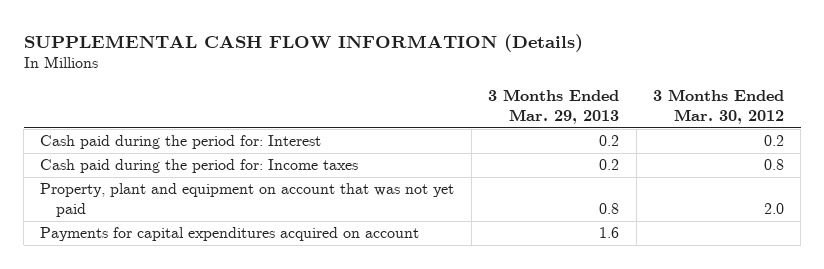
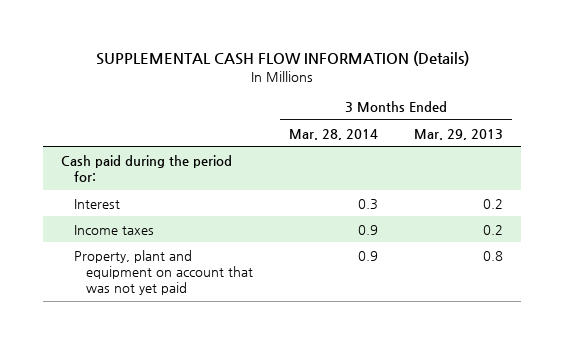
[652,89,784,124] 3 Months Ended Mar. 30, 2012 -> none
none -> [288,128,378,140] Mar. 28, 2014
none -> [60,154,232,182] Cash paid during the period for:
[40,135,322,150] Cash paid during the period for: Interest -> [73,198,120,209] Interest
[40,159,359,174] Cash paid during the period for: Income taxes -> [73,224,154,235] Income taxes
[40,227,420,242] Payments for capital expenditures acquired on account -> none

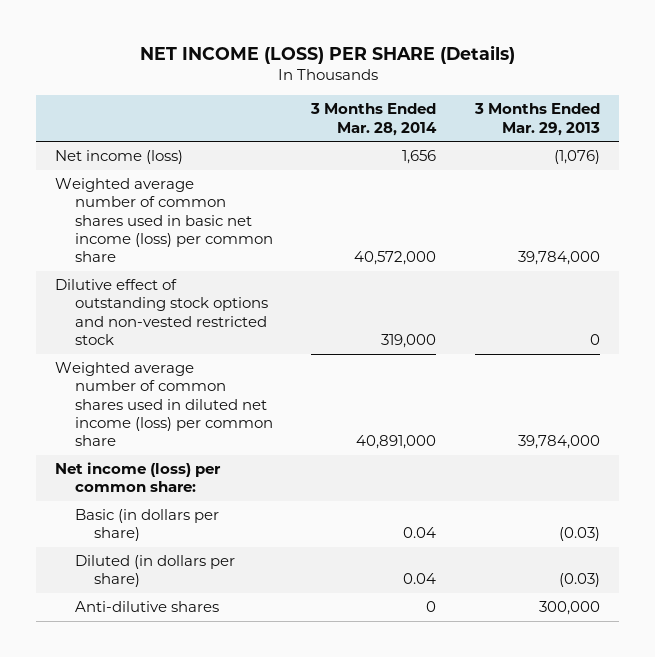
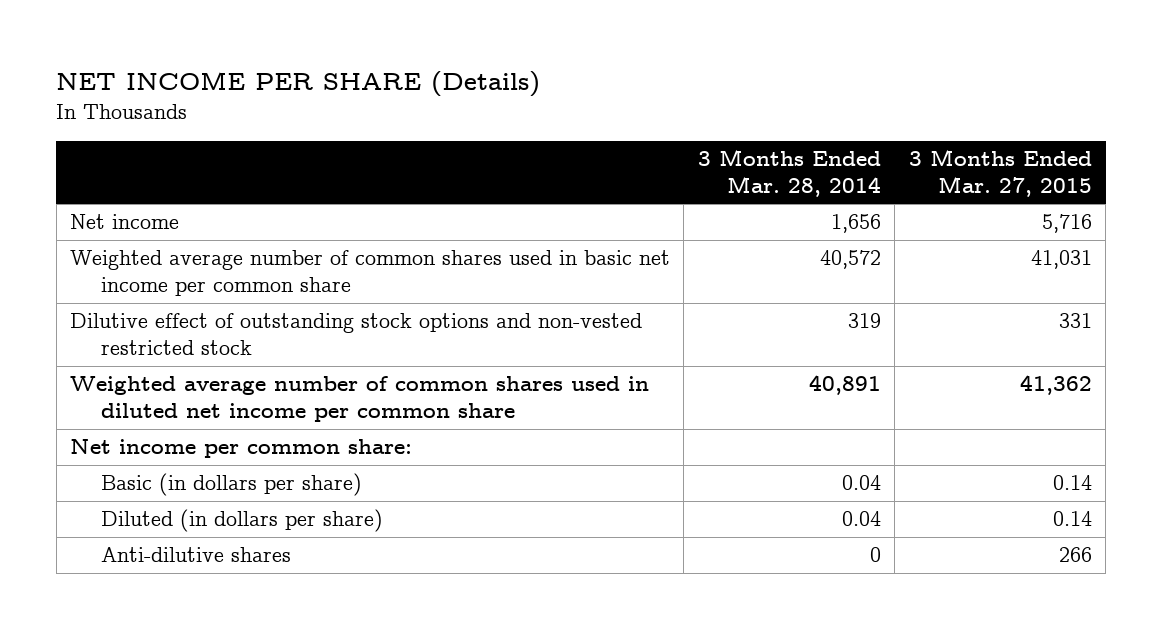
[139,44,515,64] NET INCOME (LOSS) PER SHARE (Details) -> [56,70,541,97] NET INCOME PER SHARE (Details)
[473,103,600,136] 3 Months Ended Mar. 29, 2013 -> none
none -> [908,148,1092,197] 3 Months Ended Mar. 27, 2015
[55,150,184,165] Net income (loss) -> [70,214,180,230] Net income
[55,178,273,263] Weighted average number of common shares used in basic net income (loss) per common share -> [70,250,671,297] Weighted average number of common shares used in basic net income per common share
[354,251,437,266] 40,572,000 -> [819,250,881,270] 40,572
[381,334,437,349] 319,000 -> [847,313,881,329] 319
[55,362,273,447] Weighted average number of common shares used in diluted net income (loss) per common share -> [70,376,650,423] Weighted average number of common shares used in diluted net income per common share
[356,435,437,450] 40,891,000 -> [808,375,881,396] 40,891
[55,462,222,493] Net income (loss) per common share: -> [70,439,413,459] Net income per common share:

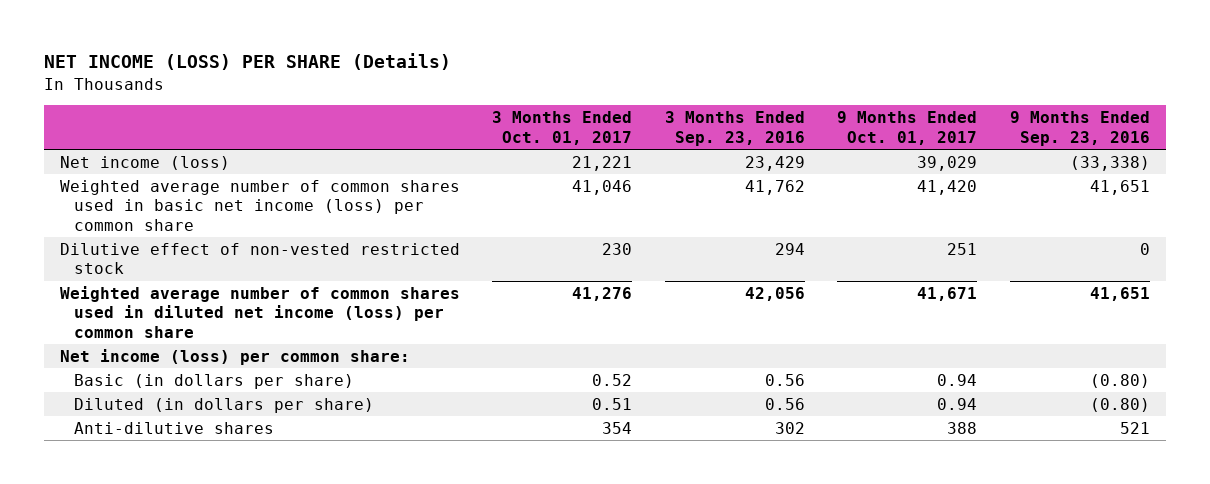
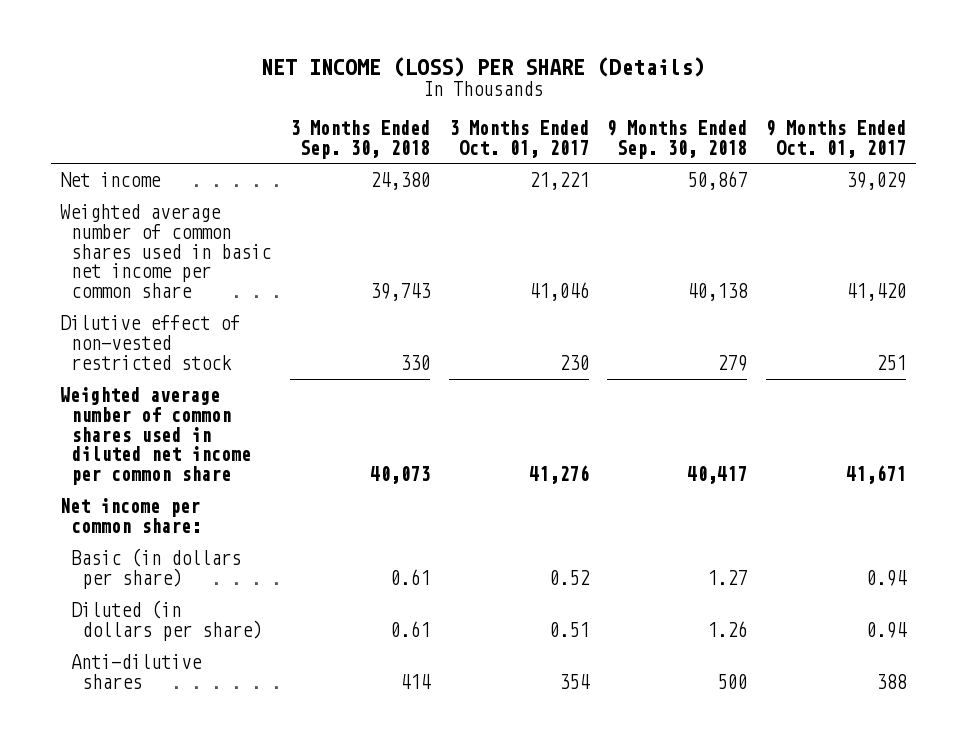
[664,111,805,146] 3 Months Ended Sep. 23, 2016 -> none
[1009,111,1150,146] 9 Months Ended Sep. 23, 2016 -> none
none -> [289,119,430,159] 3 Months Ended Sep. 30, 2018
none -> [607,119,748,159] 9 Months Ended Sep. 30, 2018
[60,155,231,170] Net income (loss) -> [60,172,162,188] Net income
[60,179,461,232] Weighted average number of common shares used in basic net income (loss) per common share -> [60,204,272,299] Weighted average number of common shares used in basic net income per common share
[60,285,461,339] Weighted average number of common shares used in diluted net income (loss) per common share -> [60,387,252,486] Weighted average number of common shares used in diluted net income per common share
[60,348,411,365] Net income (loss) per common share: -> [60,498,202,533] Net income per common share:

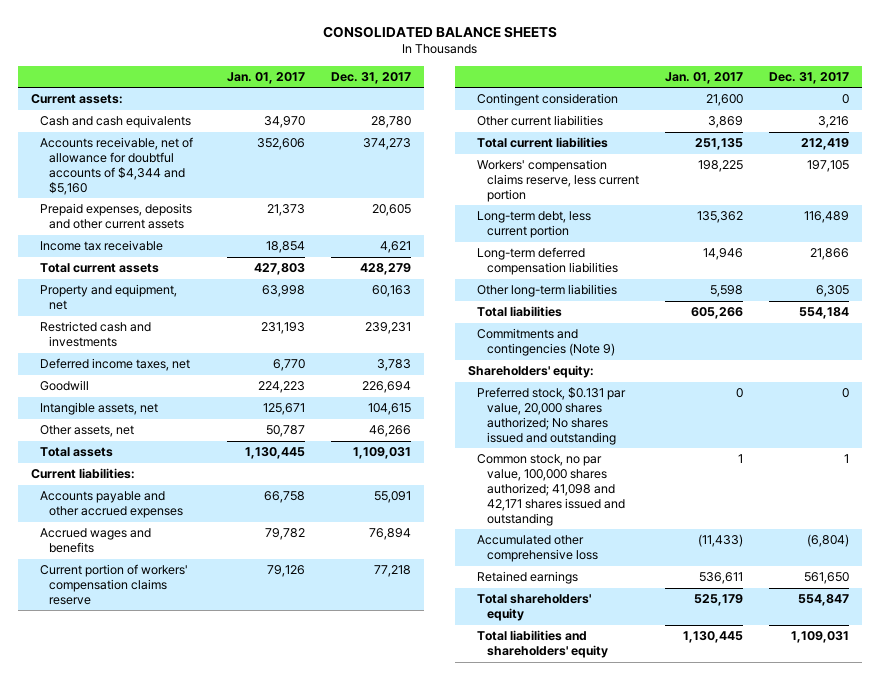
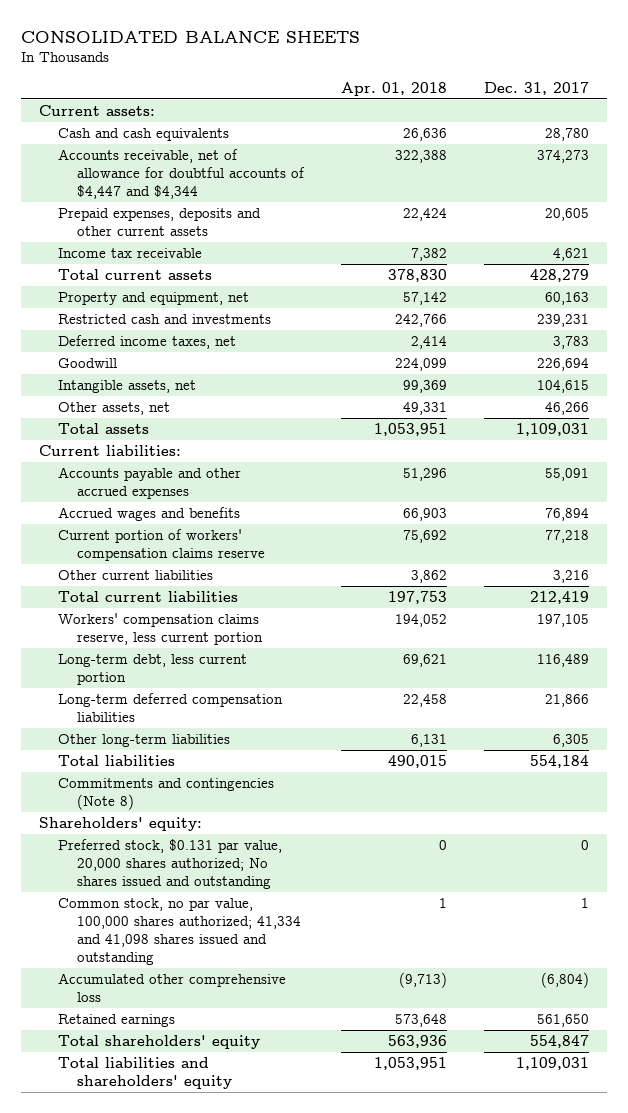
[227,71,306,84] Jan. 01, 2017 -> none
none -> [340,81,447,96] Apr. 01, 2018
[39,137,193,195] Accounts receivable, net of allowance for doubtful accounts of $4,344 and $5,160 -> [58,148,305,200] Accounts receivable, net of allowance for doubtful accounts of $4,447 and $4,344
[477,93,619,107] Contingent consideration -> none
[477,328,615,357] Commitments and contingencies (Note 9) -> [58,777,275,811] Commitments and contingencies (Note 8)
[477,454,625,526] Common stock, no par value, 100,000 shares authorized; 41,098 and 42,171 shares issued and outstanding -> [58,897,301,966] Common stock, no par value, 100,000 shares authorized; 41,334 and 41,098 shares issued and outstanding

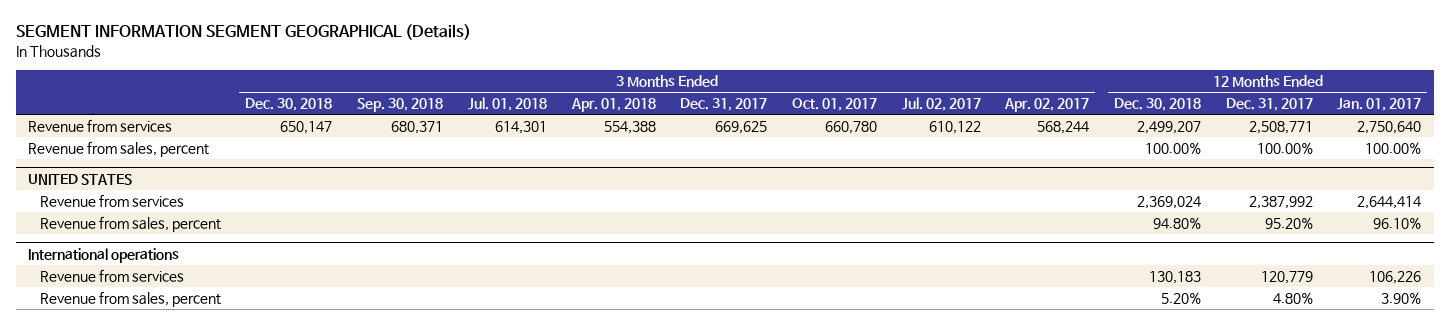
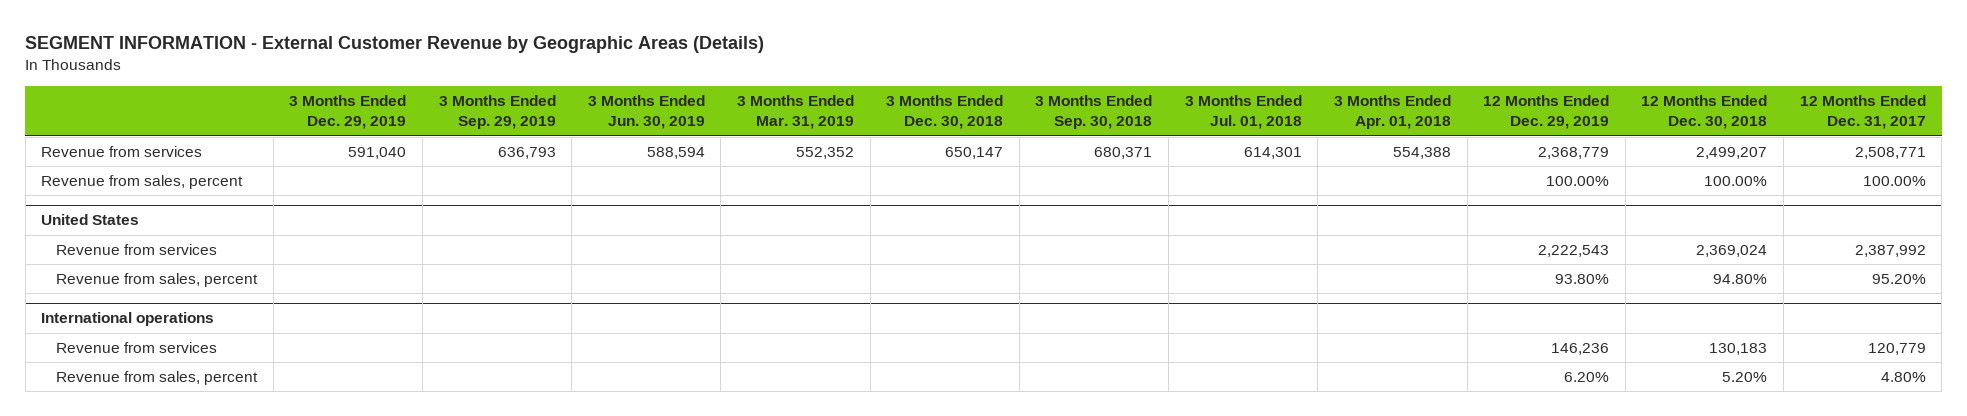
[15,24,471,41] SEGMENT INFORMATION SEGMENT GEOGRAPHICAL (Details) -> [25,36,765,54] SEGMENT INFORMATION - External Customer Revenue by Geographic Areas (Details)
[680,98,768,112] Dec. 31, 2017 -> none
[791,98,877,112] Oct. 01, 2017 -> none
[901,97,981,112] Jul. 02, 2017 -> none
[1004,98,1090,113] Apr. 02, 2017 -> none
[1337,98,1422,112] Jan. 01, 2017 -> none
none -> [289,95,407,130] 3 Months Ended Dec. 29, 2019
none -> [438,95,556,130] 3 Months Ended Sep. 29, 2019
none -> [587,95,705,130] 3 Months Ended Jun. 30, 2019
none -> [737,95,855,130] 3 Months Ended Mar. 31, 2019
none -> [1483,95,1610,130] 12 Months Ended Dec. 29, 2019
[27,173,132,185] UNITED STATES -> [41,214,140,226] United States

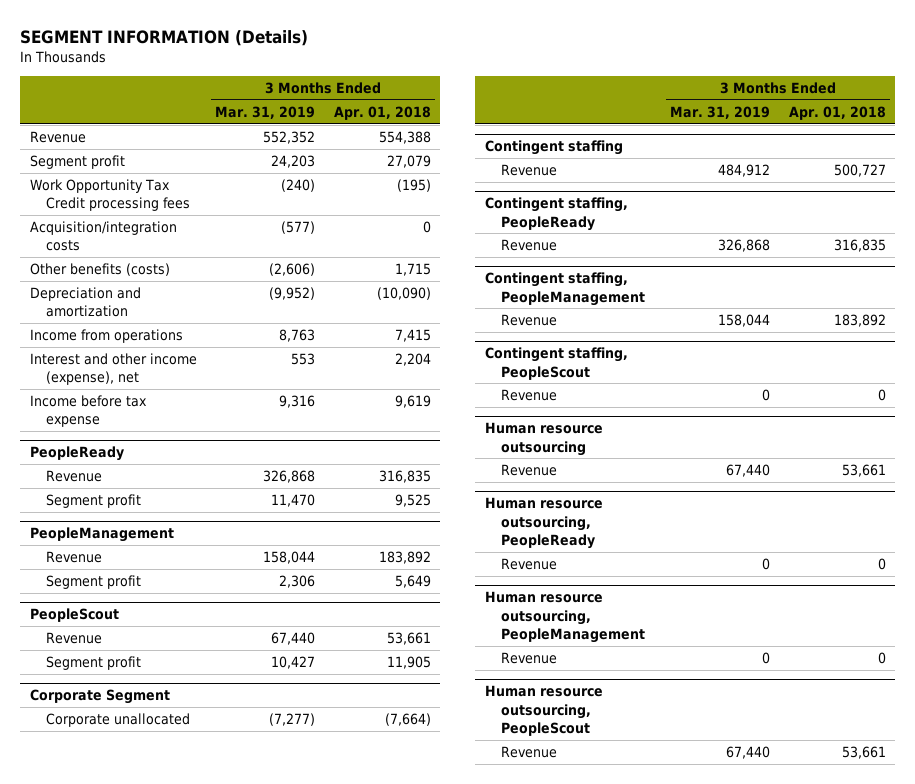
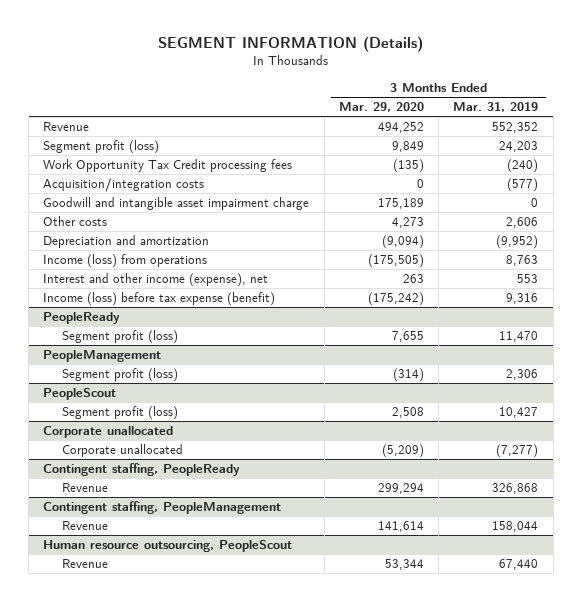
[333,105,431,120] Apr. 01, 2018 -> none
none -> [338,102,424,113] Mar. 29, 2020
[29,155,125,170] Segment profit -> [43,140,160,155] Segment profit (loss)
none -> [43,197,310,211] Goodwill and intangible asset impairment charge
[29,263,170,277] Other benefits (costs) -> [43,216,108,227] Other costs
[269,263,316,277] (2,606) -> [506,217,539,229] 2,606
[29,329,183,344] Income from operations -> [43,254,208,269] Income (loss) from operations
[29,395,147,428] Income before tax expense -> [43,292,276,307] Income (loss) before tax expense (benefit)
[46,470,103,483] Revenue -> none
[46,494,142,509] Segment profit -> [62,330,179,345] Segment profit (loss)
[46,551,103,564] Revenue -> none
[46,575,142,590] Segment profit -> [62,368,179,383] Segment profit (loss)
[46,632,103,645] Revenue -> none
[46,656,142,671] Segment profit -> [62,406,179,421] Segment profit (loss)
[29,689,170,705] Corporate Segment -> [43,426,174,439] Corporate unallocated
[484,140,623,156] Contingent staffing -> none
[501,164,558,177] Revenue -> none
[484,347,628,380] Contingent staffing, PeopleScout -> none
[501,389,558,402] Revenue -> none
[484,422,603,456] Human resource outsourcing -> none
[501,464,558,477] Revenue -> none
[484,497,603,550] Human resource outsourcing, PeopleReady -> none
[501,558,558,571] Revenue -> none
[484,591,646,644] Human resource outsourcing, PeopleManagement -> none
[501,652,558,665] Revenue -> none

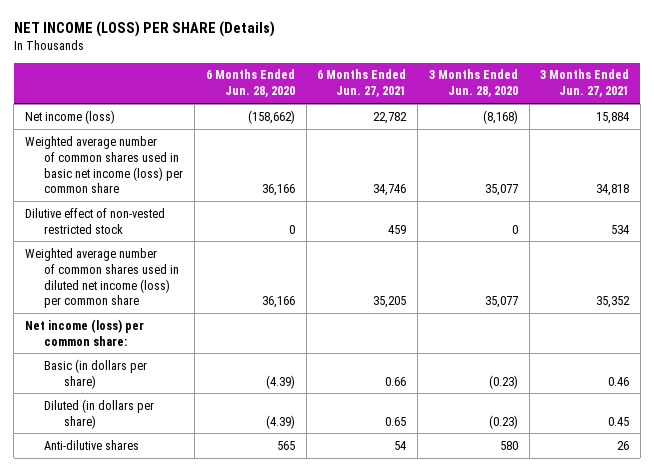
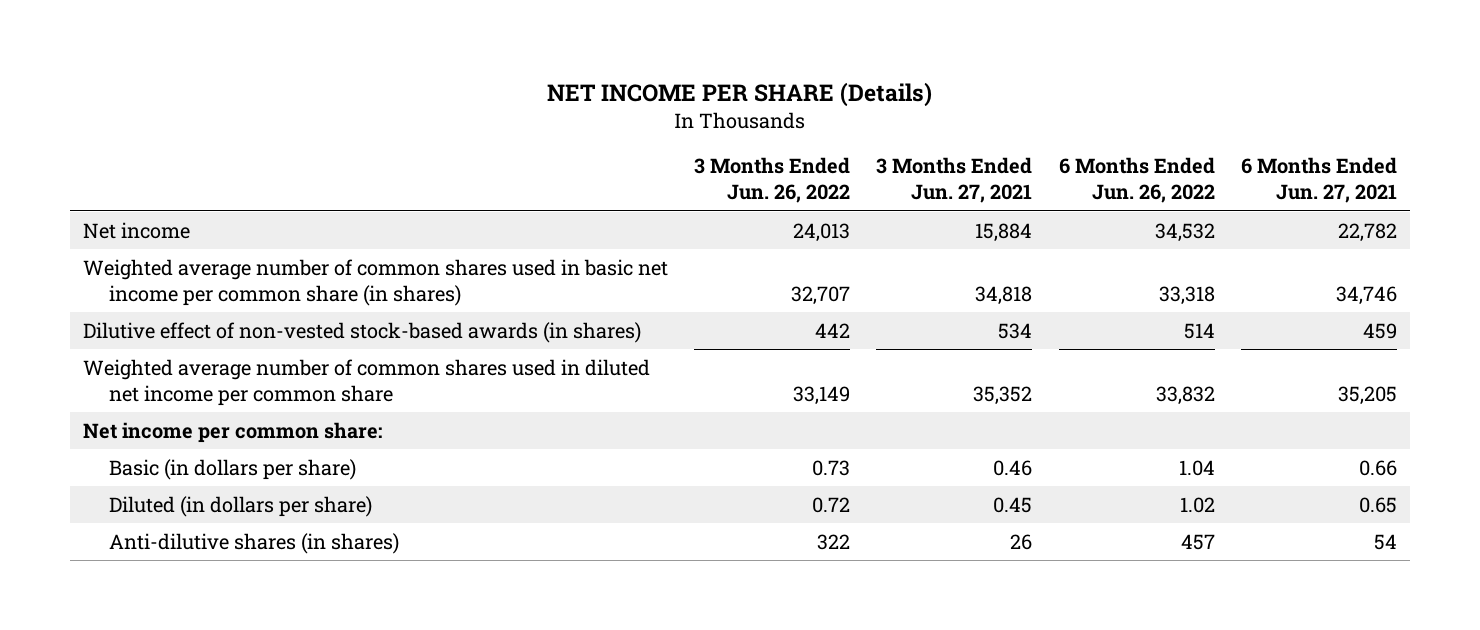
[13,21,275,38] NET INCOME (LOSS) PER SHARE (Details) -> [546,81,932,107] NET INCOME PER SHARE (Details)
[205,69,295,98] 6 Months Ended Jun. 28, 2020 -> none
[428,69,518,98] 3 Months Ended Jun. 28, 2020 -> none
none -> [694,157,851,204] 3 Months Ended Jun. 26, 2022
none -> [1058,157,1215,204] 6 Months Ended Jun. 26, 2022
[25,109,116,124] Net income (loss) -> [82,221,190,239] Net income
[25,135,184,194] Weighted average number of common shares used in basic net income (loss) per common share -> [82,258,668,306] Weighted average number of common shares used in basic net income per common share (in shares)
[25,207,166,234] Dilutive effect of non-vested restricted stock -> [82,321,641,343] Dilutive effect of non-vested stock-based awards (in shares)
[25,247,180,309] Weighted average number of common shares used in diluted net income (loss) per common share -> [82,358,650,406] Weighted average number of common shares used in diluted net income per common share
[25,318,145,346] Net income (loss) per common share: -> [82,421,382,443] Net income per common share:
[44,439,140,450] Anti-dilutive shares -> [108,532,399,554] Anti-dilutive shares (in shares)

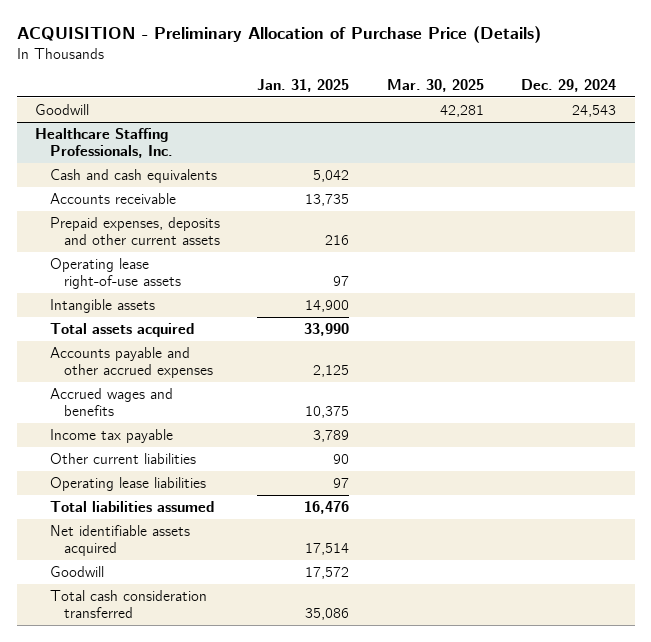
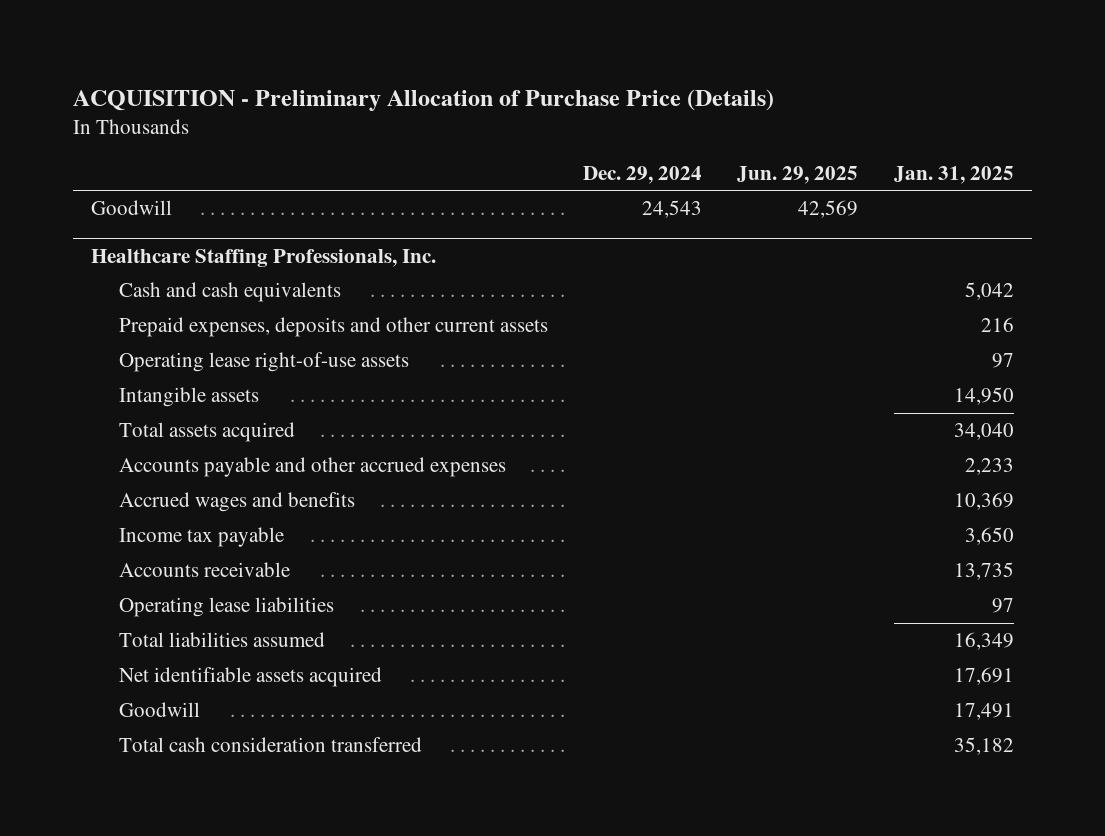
[386,78,484,92] Mar. 30, 2025 -> none
none -> [737,165,859,184] Jun. 29, 2025
[49,452,196,464] Other current liabilities -> none
[305,299,350,312] 14,900 -> [953,387,1014,406] 14,950
[304,322,350,336] 33,990 -> [953,423,1014,441] 34,040
[313,364,350,377] 2,125 -> [964,458,1014,476] 2,233
[305,405,350,418] 10,375 -> [953,492,1014,511] 10,369
[313,429,350,442] 3,789 -> [964,527,1014,546] 3,650
[49,192,176,204] Accounts receivable -> [118,562,290,578] Accounts receivable
[304,500,350,514] 16,476 -> [953,632,1014,651] 16,349
[305,542,350,555] 17,514 -> [953,667,1014,686] 17,691
[305,566,350,579] 17,572 -> [953,703,1014,721] 17,491
[305,607,350,620] 35,086 -> [953,737,1014,756] 35,182

